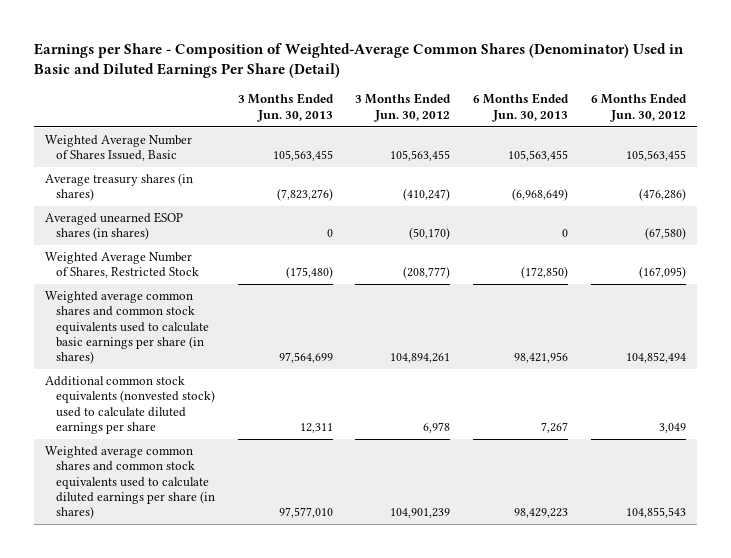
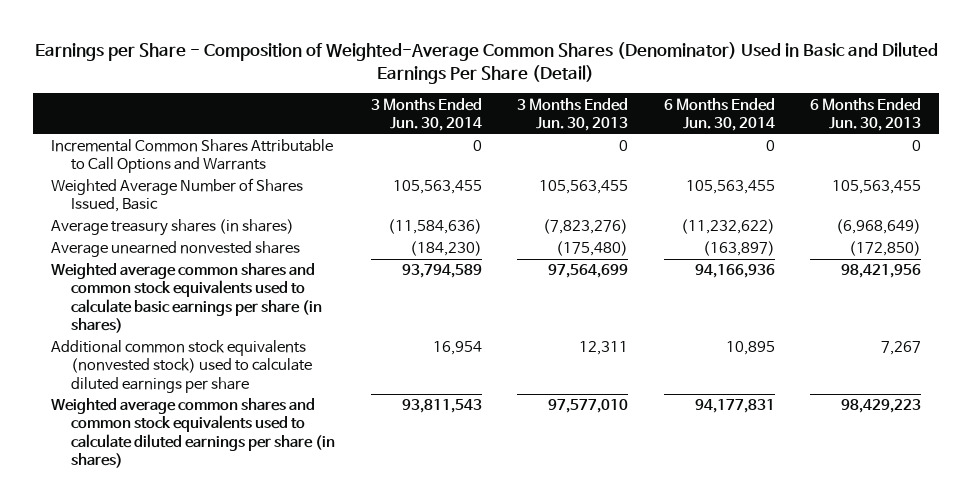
[355,93,452,122] 3 Months Ended Jun. 30, 2012 -> none
[590,93,687,122] 6 Months Ended Jun. 30, 2012 -> none
none -> [370,97,482,131] 3 Months Ended Jun. 30, 2014
none -> [663,97,775,131] 6 Months Ended Jun. 30, 2014
none -> [51,139,334,174] Incremental Common Shares Attributable to Call Options and Warrants
[45,212,184,241] Averaged unearned ESOP shares (in shares) -> none
[45,252,199,279] Weighted Average Number of Shares, Restricted Stock -> [51,241,301,258] Average unearned nonvested shares

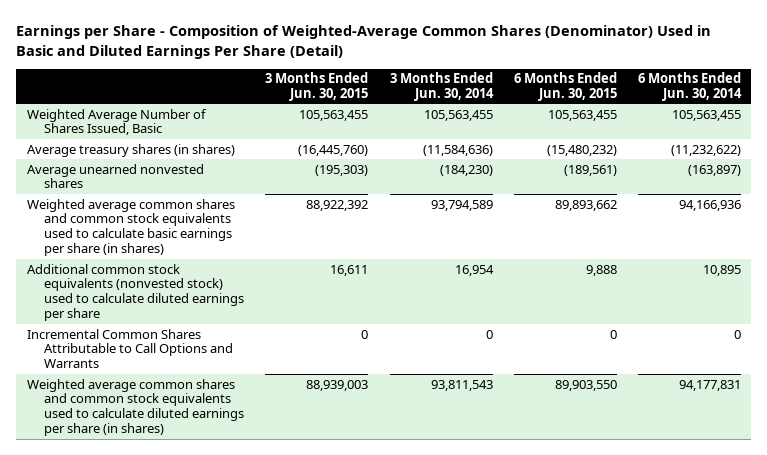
[517,97,629,131] 3 Months Ended Jun. 30, 2013 -> none
[810,97,922,131] 6 Months Ended Jun. 30, 2013 -> none
none -> [265,72,369,102] 3 Months Ended Jun. 30, 2015
none -> [513,72,617,102] 6 Months Ended Jun. 30, 2015
[51,139,334,174] Incremental Common Shares Attributable to Call Options and Warrants -> [26,328,234,369] Incremental Common Shares Attributable to Call Options and Warrants

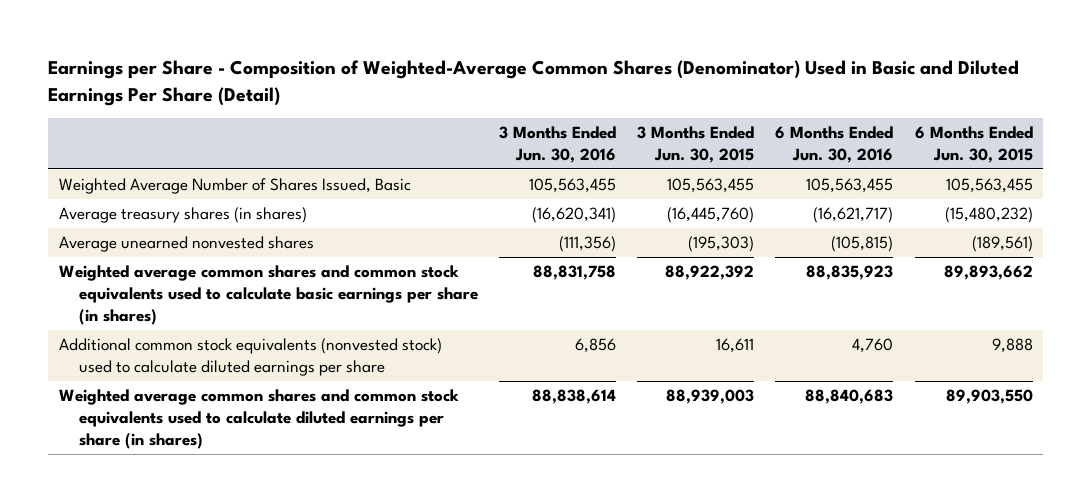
[389,72,494,102] 3 Months Ended Jun. 30, 2014 -> none
[637,72,742,102] 6 Months Ended Jun. 30, 2014 -> none
none -> [499,125,617,163] 3 Months Ended Jun. 30, 2016
none -> [775,125,894,163] 6 Months Ended Jun. 30, 2016
[26,328,234,369] Incremental Common Shares Attributable to Call Options and Warrants -> none

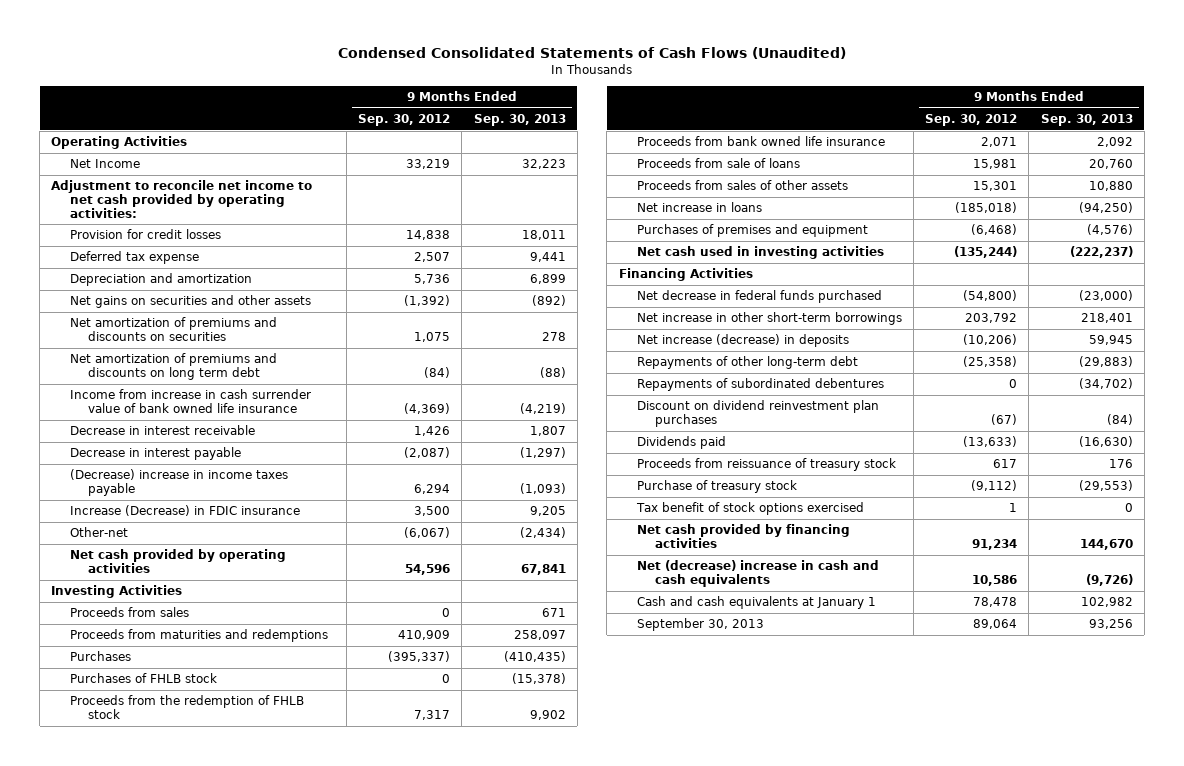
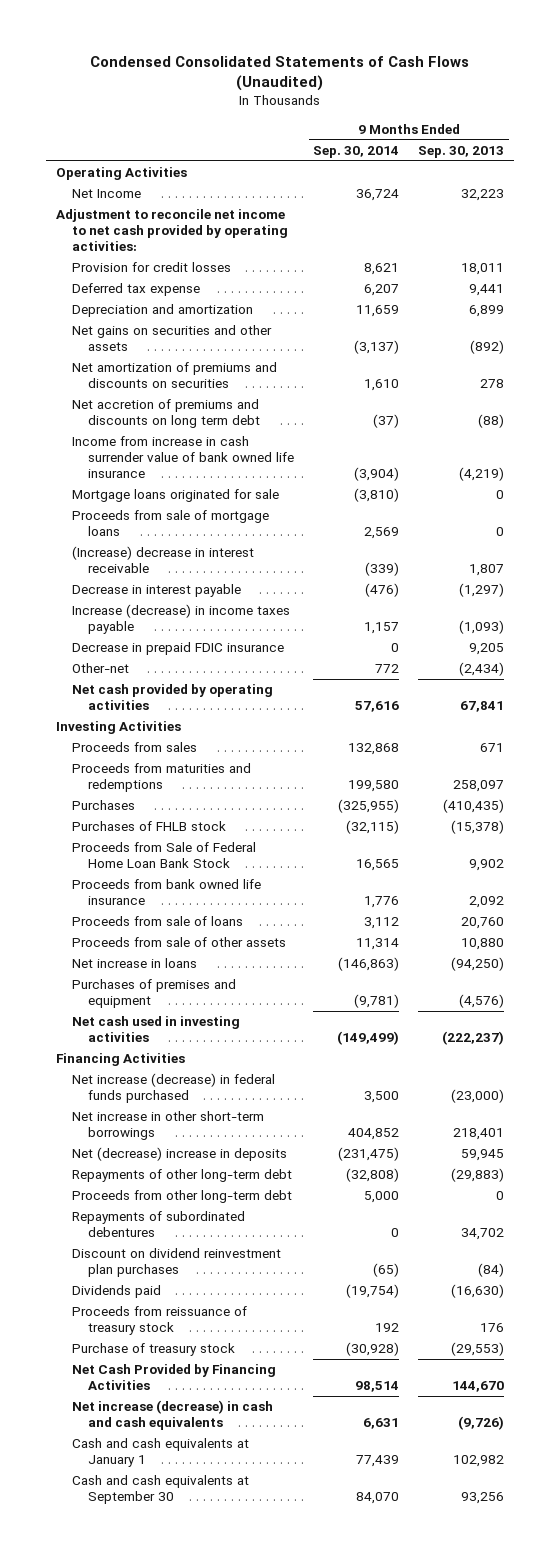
[358,114,451,127] Sep. 30, 2012 -> none
none -> [313,145,400,158] Sep. 30, 2014
[69,353,277,380] Net amortization of premiums and discounts on long term debt -> [71,399,261,429] Net accretion of premiums and discounts on long term debt
none -> [71,489,279,503] Mortgage loans originated for sale
none -> [71,510,269,537] Proceeds from sale of mortgage loans
[69,425,255,436] Decrease in interest receivable -> [71,546,254,574] (Increase) decrease in interest receivable
[69,469,288,496] (Decrease) increase in income taxes payable -> [71,604,290,635] Increase (decrease) in income taxes payable
[69,505,300,517] Increase (Decrease) in FDIC insurance -> [71,642,284,656] Decrease in prepaid FDIC insurance
[69,695,304,719] Proceeds from the redemption of FHLB stock -> [71,842,256,869] Proceeds from Sale of Federal Home Loan Bank Stock
[636,180,848,191] Proceeds from sales of other assets -> [71,937,286,948] Proceeds from sale of other assets
[636,290,882,304] Net decrease in federal funds purchased -> [71,1073,275,1104] Net increase (decrease) in federal funds purchased
[636,334,849,348] Net increase (decrease) in deposits -> [71,1147,287,1162] Net (decrease) increase in deposits
none -> [71,1190,292,1204] Proceeds from other long-term debt
[1078,378,1133,390] (34,702) -> [461,1228,505,1241] 34,702
[635,502,864,516] Tax benefit of stock options exercised -> none
[636,524,850,548] Net cash provided by financing activities -> [71,1364,276,1391] Net Cash Provided by Financing Activities
[636,560,879,587] Net (decrease) increase in cash and cash equivalents -> [71,1400,273,1431] Net increase (decrease) in cash and cash equivalents
[636,618,764,632] September 30, 2013 -> [71,1475,249,1505] Cash and cash equivalents at September 30

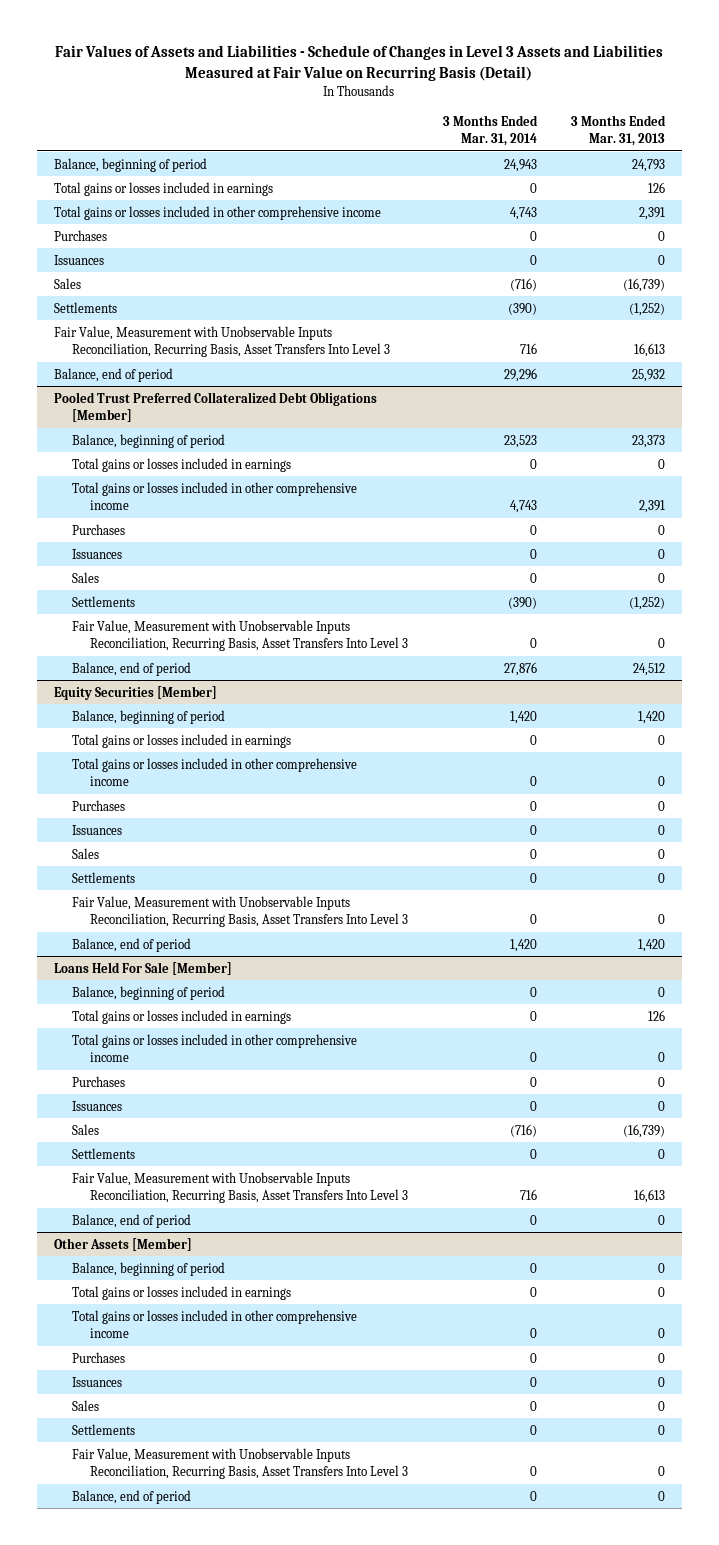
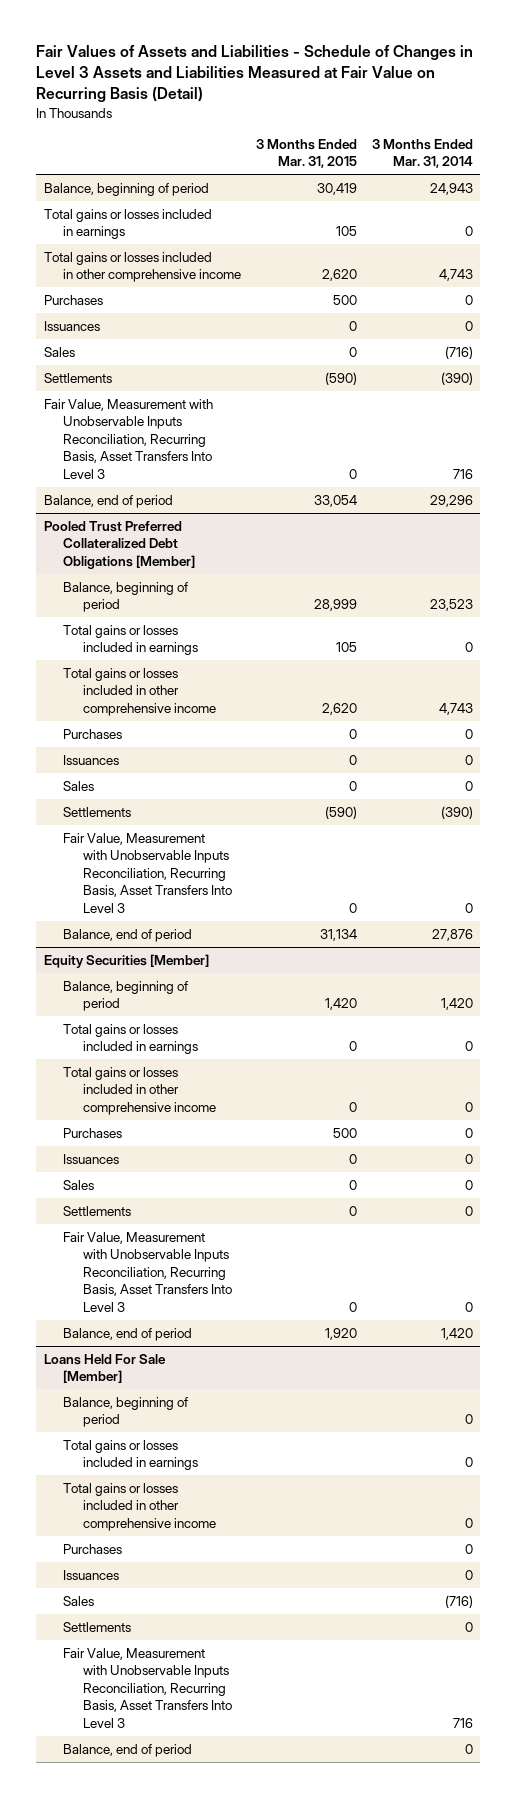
[570,114,666,147] 3 Months Ended Mar. 31, 2013 -> none
none -> [255,138,357,169] 3 Months Ended Mar. 31, 2015
[54,1237,193,1251] Other Assets [Member] -> none
[72,1261,226,1276] Balance, beginning of period -> none
[72,1285,292,1300] Total gains or losses included in earnings -> none
[72,1309,358,1338] Total gains or losses included in other comprehensive income -> none
[72,1351,126,1363] Purchases -> none
[72,1376,123,1387] Issuances -> none
[72,1399,100,1411] Sales -> none
[72,1423,136,1435] Settlements -> none
[72,1447,409,1479] Fair Value, Measurement with Unobservable Inputs Reconciliation, Recurring Basis, Asset Transfers Into Level 3 -> none
[72,1489,192,1504] Balance, end of period -> none

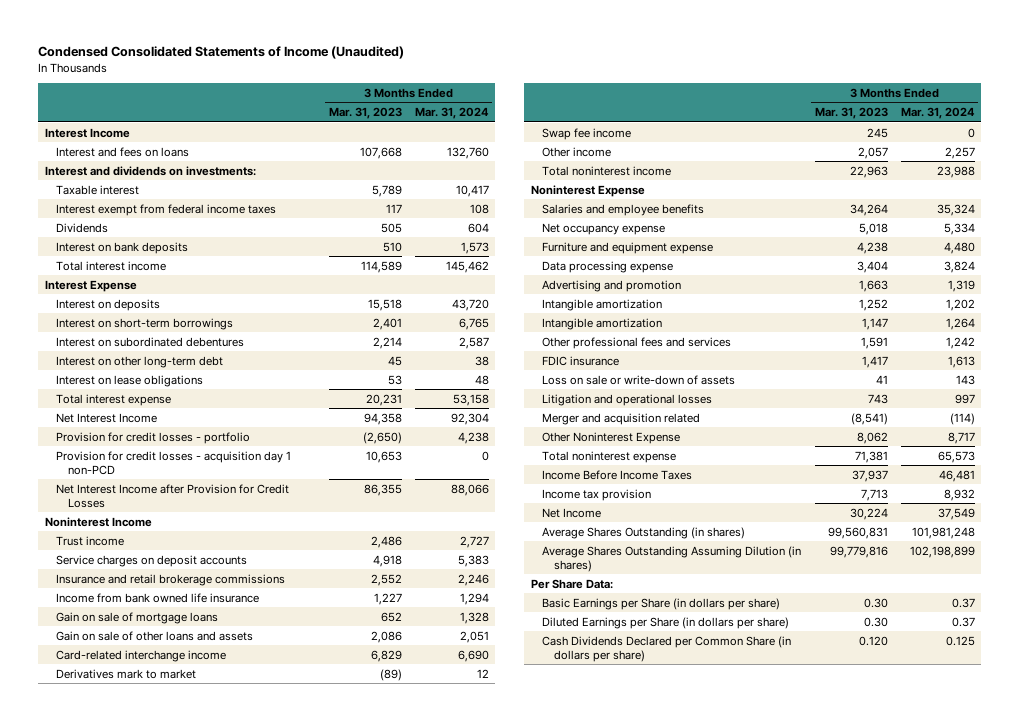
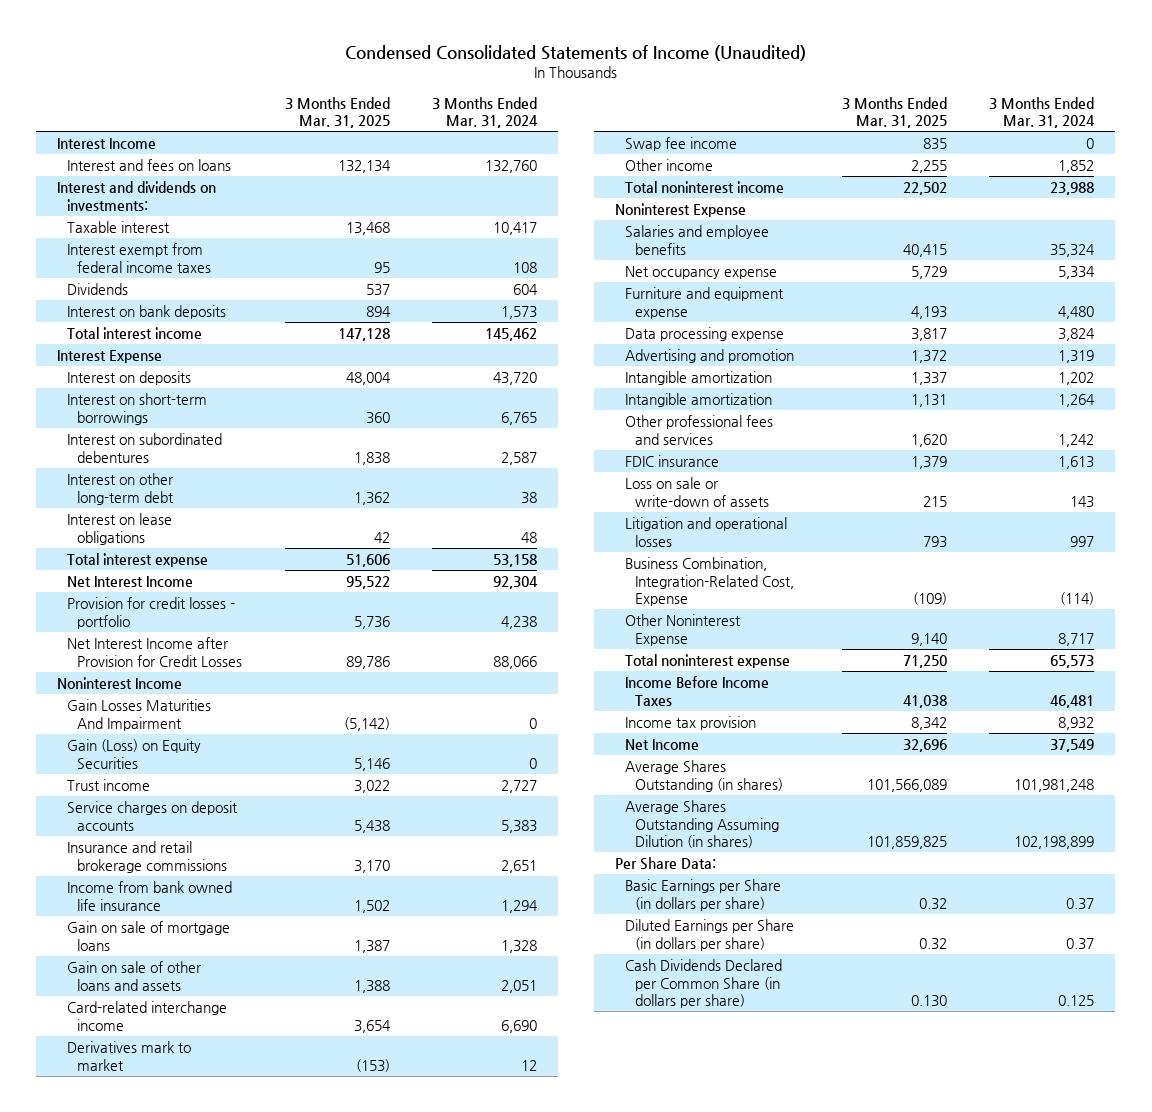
[328,107,402,120] Mar. 31, 2023 -> none
none -> [284,96,390,129] 3 Months Ended Mar. 31, 2025
[56,450,292,475] Provision for credit losses - acquisition day 1 non-PCD -> none
none -> [67,699,212,731] Gain Losses Maturities And Impairment
none -> [67,739,202,769] Gain (Loss) on Equity Securities
[457,573,489,586] 2,246 -> [500,859,537,873] 2,651
[944,146,975,159] 2,257 -> [1058,160,1095,174] 1,852
[542,412,701,425] Merger and acquisition related -> [624,557,794,606] Business Combination, Integration-Related Cost, Expense

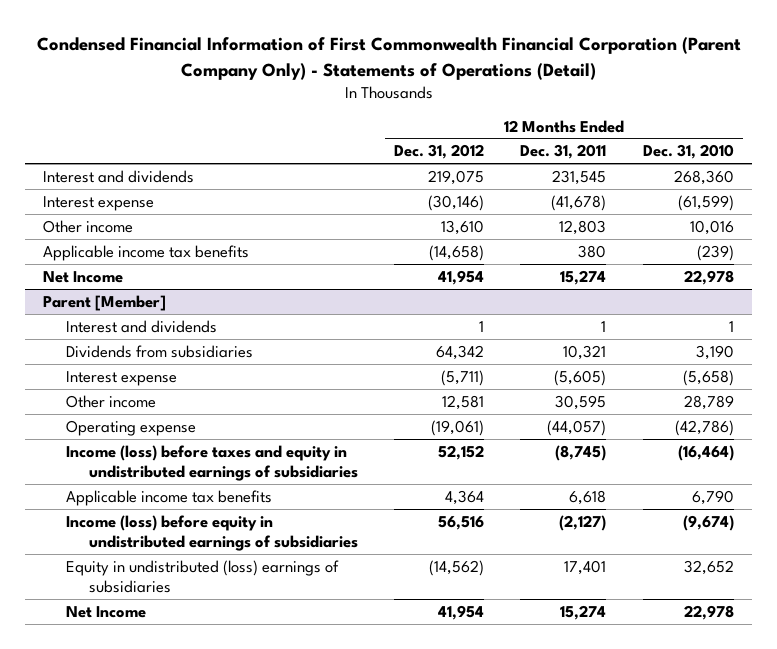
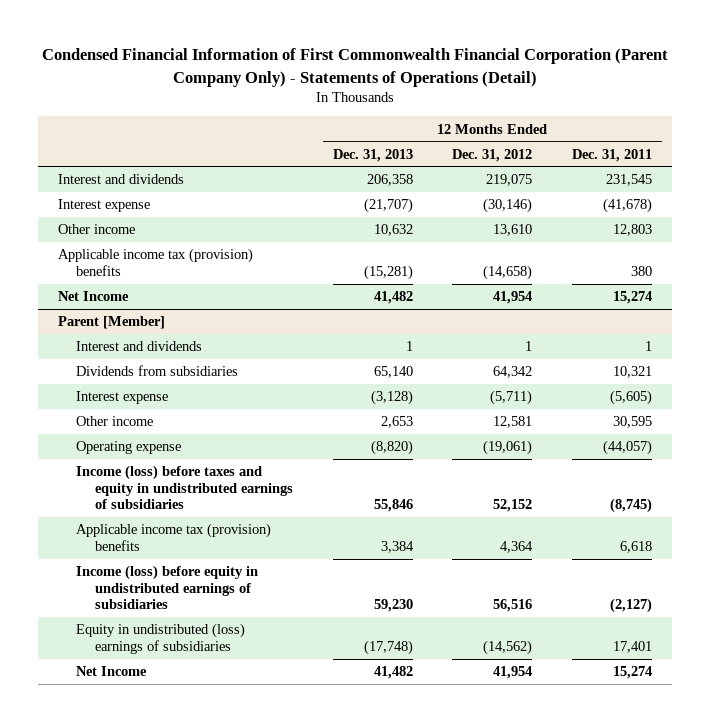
[642,144,734,160] Dec. 31, 2010 -> none
none -> [332,148,413,162] Dec. 31, 2013
[43,244,250,261] Applicable income tax benefits -> [57,248,253,276] Applicable income tax (provision) benefits
[65,489,272,506] Applicable income tax benefits -> [76,523,272,551] Applicable income tax (provision) benefits

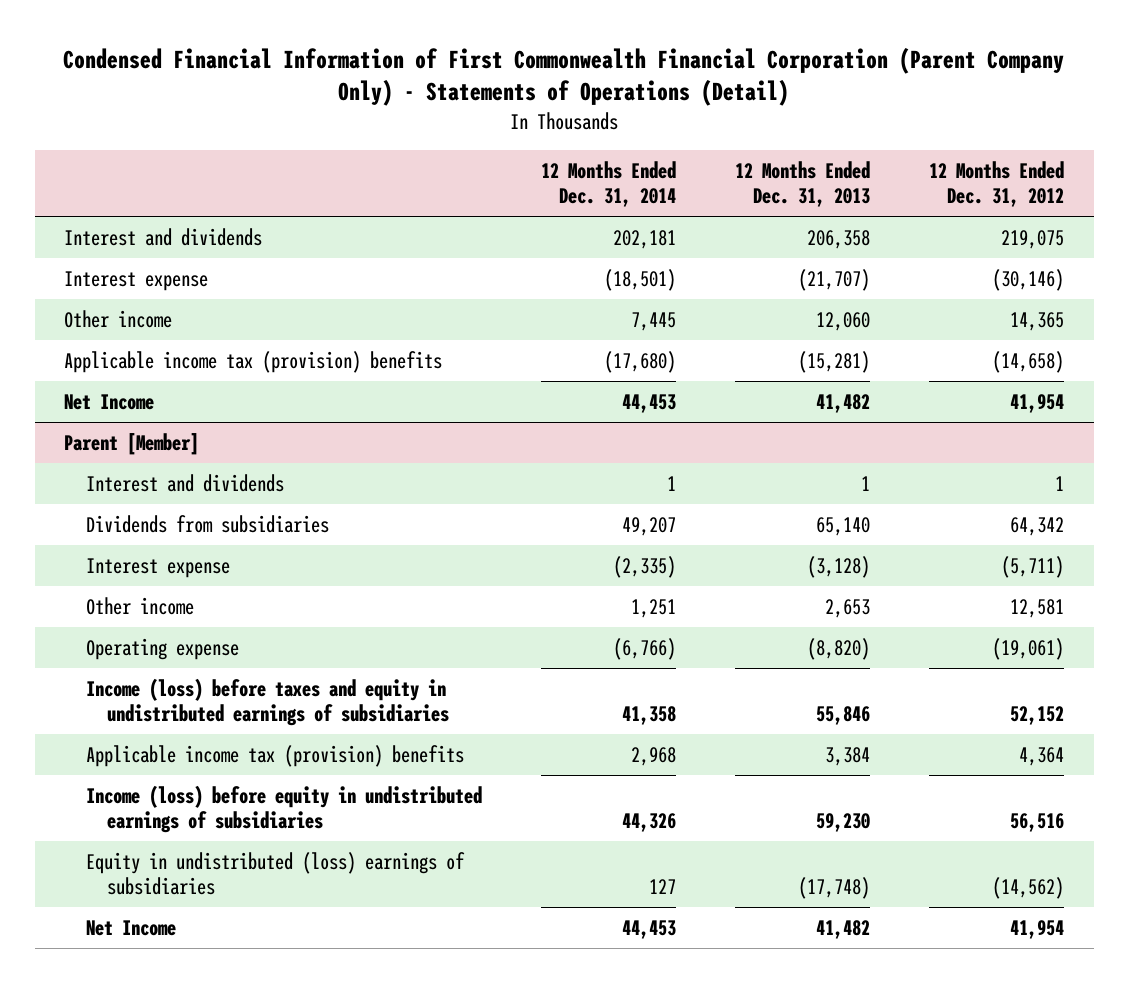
[572,148,653,162] Dec. 31, 2011 -> none
none -> [540,160,676,207] 12 Months Ended Dec. 31, 2014
[373,224,413,237] 10,632 -> [815,311,870,331] 12,060
[493,224,533,237] 13,610 -> [1010,311,1065,331] 14,365

